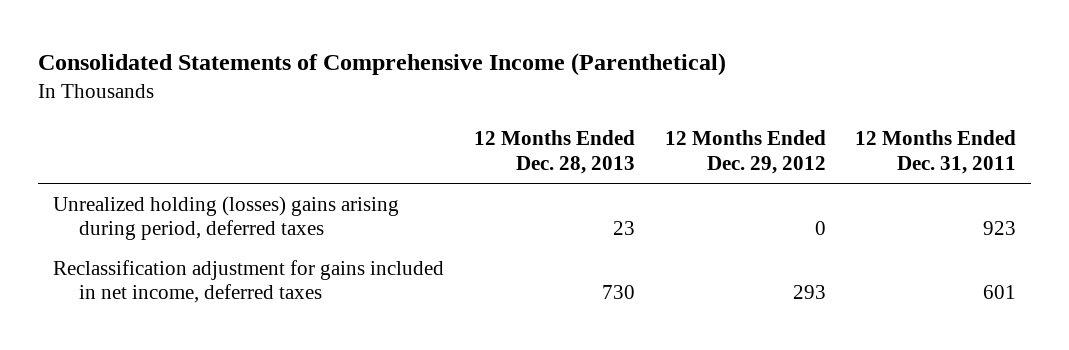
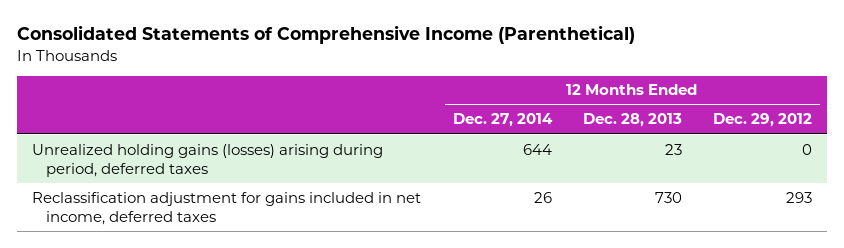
[855,130,1017,174] 12 Months Ended Dec. 31, 2011 -> none
none -> [452,113,553,128] Dec. 27, 2014
[52,195,399,241] Unrealized holding (losses) gains arising during period, deferred taxes -> [32,143,384,178] Unrealized holding gains (losses) arising during period, deferred taxes

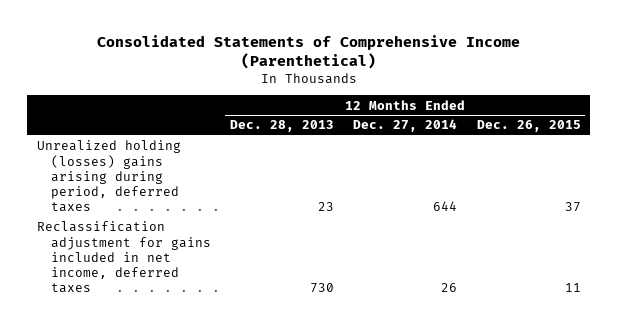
[712,113,812,128] Dec. 29, 2012 -> none
none -> [476,120,581,133] Dec. 26, 2015
[32,143,384,178] Unrealized holding gains (losses) arising during period, deferred taxes -> [36,140,181,213] Unrealized holding (losses) gains arising during period, deferred taxes

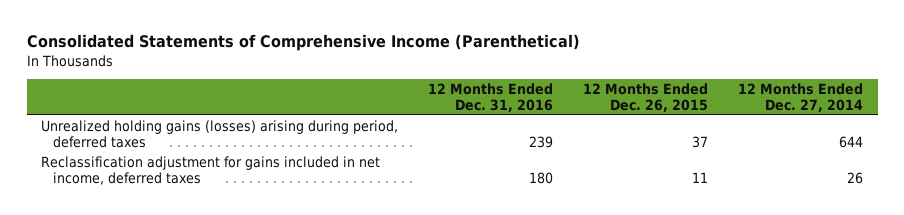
[229,120,334,133] Dec. 28, 2013 -> none
none -> [428,82,554,112] 12 Months Ended Dec. 31, 2016
[36,140,181,213] Unrealized holding (losses) gains arising during period, deferred taxes -> [41,119,399,148] Unrealized holding gains (losses) arising during period, deferred taxes

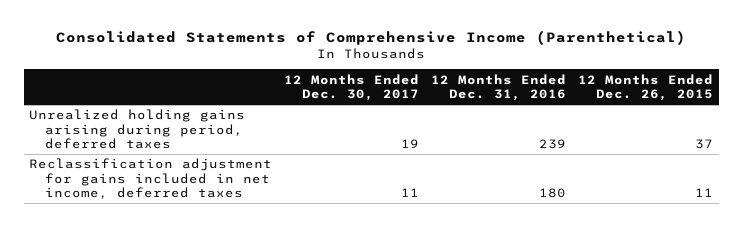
[737,82,863,112] 12 Months Ended Dec. 27, 2014 -> none
none -> [284,73,420,102] 12 Months Ended Dec. 30, 2017
[41,119,399,148] Unrealized holding gains (losses) arising during period, deferred taxes -> [29,109,246,150] Unrealized holding gains arising during period, deferred taxes

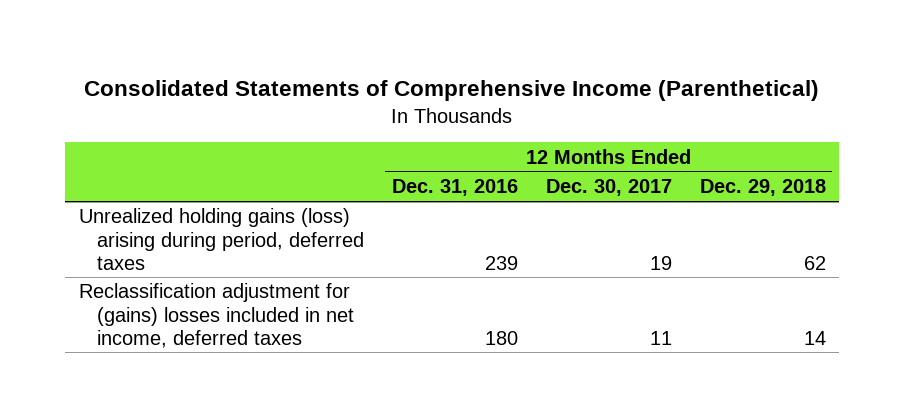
[577,73,713,102] 12 Months Ended Dec. 26, 2015 -> none
none -> [699,179,826,197] Dec. 29, 2018
[29,109,246,150] Unrealized holding gains arising during period, deferred taxes -> [79,208,365,270] Unrealized holding gains (loss) arising during period, deferred taxes
[29,158,273,200] Reclassification adjustment for gains included in net income, deferred taxes -> [79,283,355,348] Reclassification adjustment for (gains) losses included in net income, deferred taxes

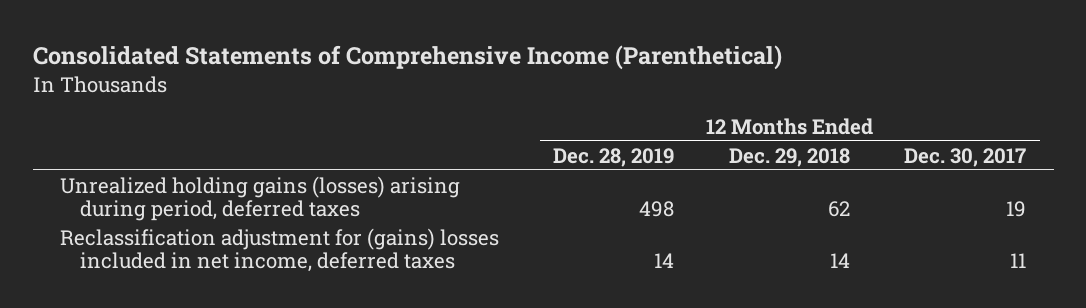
[392,179,519,197] Dec. 31, 2016 -> none
none -> [553,147,675,167] Dec. 28, 2019
[79,208,365,270] Unrealized holding gains (loss) arising during period, deferred taxes -> [60,175,461,222] Unrealized holding gains (losses) arising during period, deferred taxes

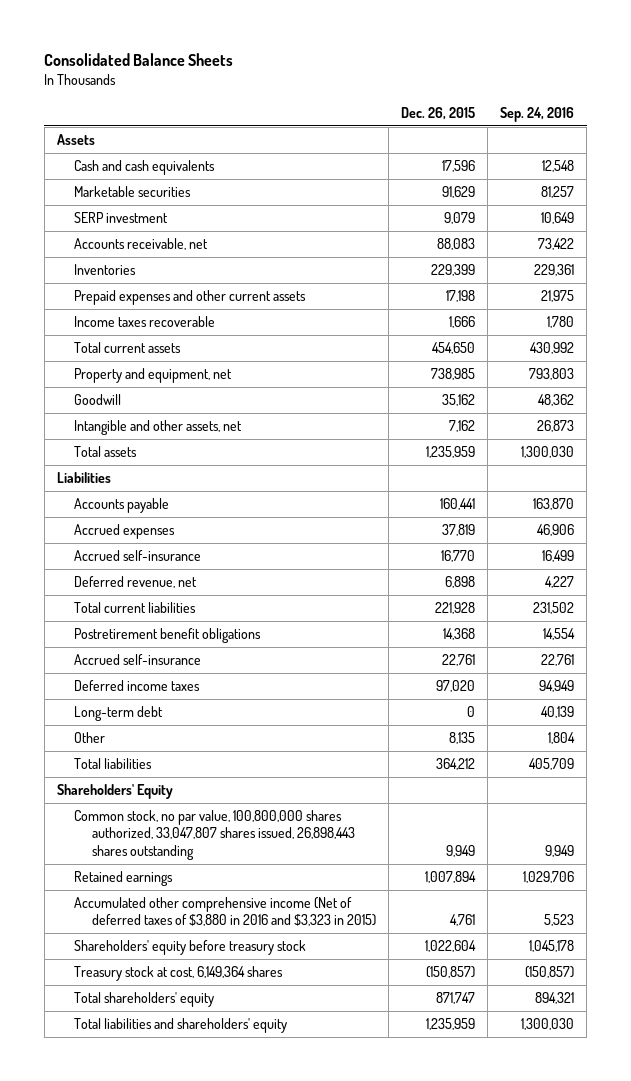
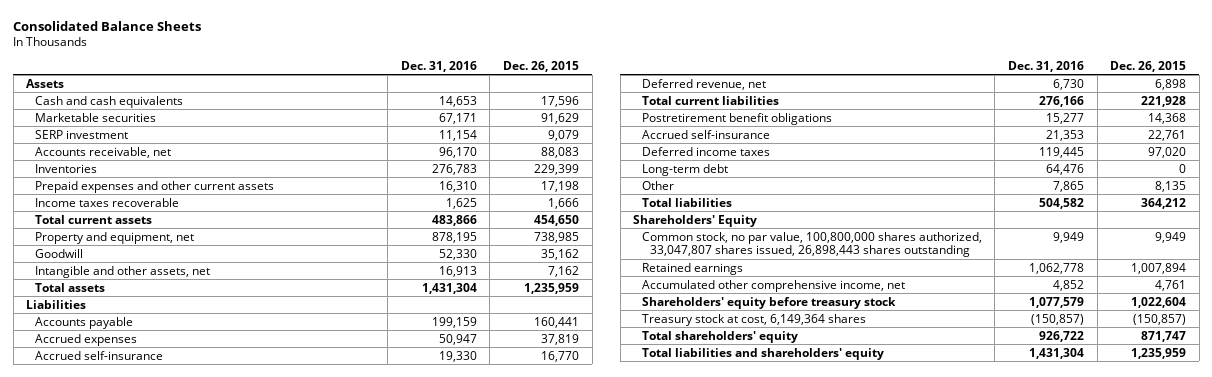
[500,106,575,122] Sep. 24, 2016 -> none
none -> [400,60,477,72] Dec. 31, 2016
[74,897,376,927] Accumulated other comprehensive income (Net of deferred taxes of $3,880 in 2016 and $3,323 in 2015) -> [641,279,905,292] Accumulated other comprehensive income, net

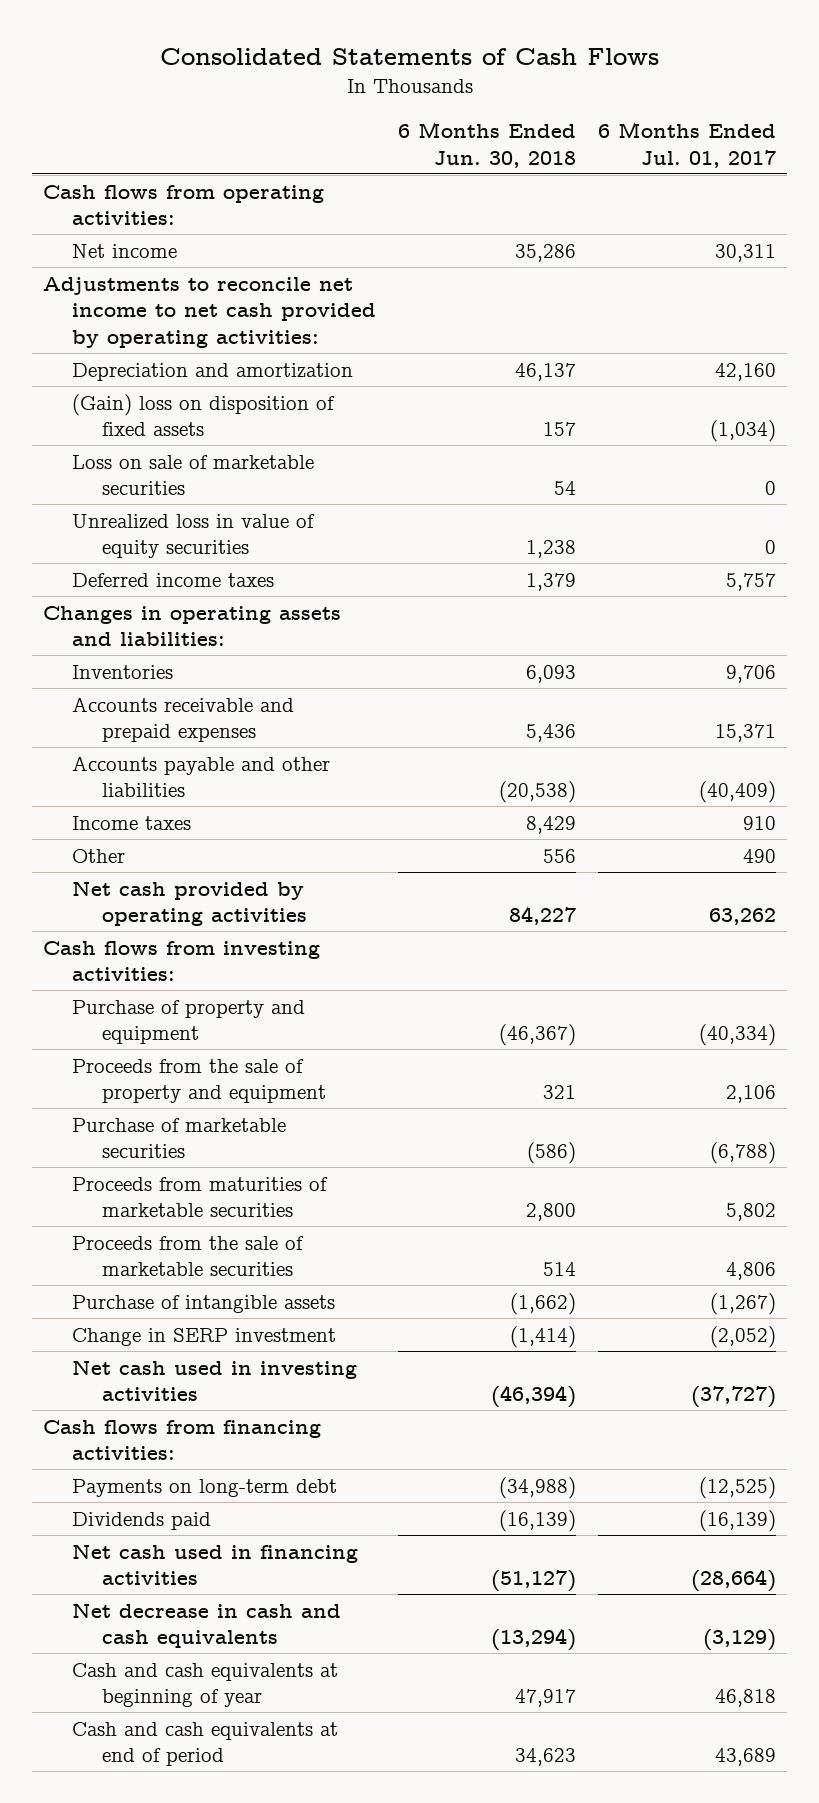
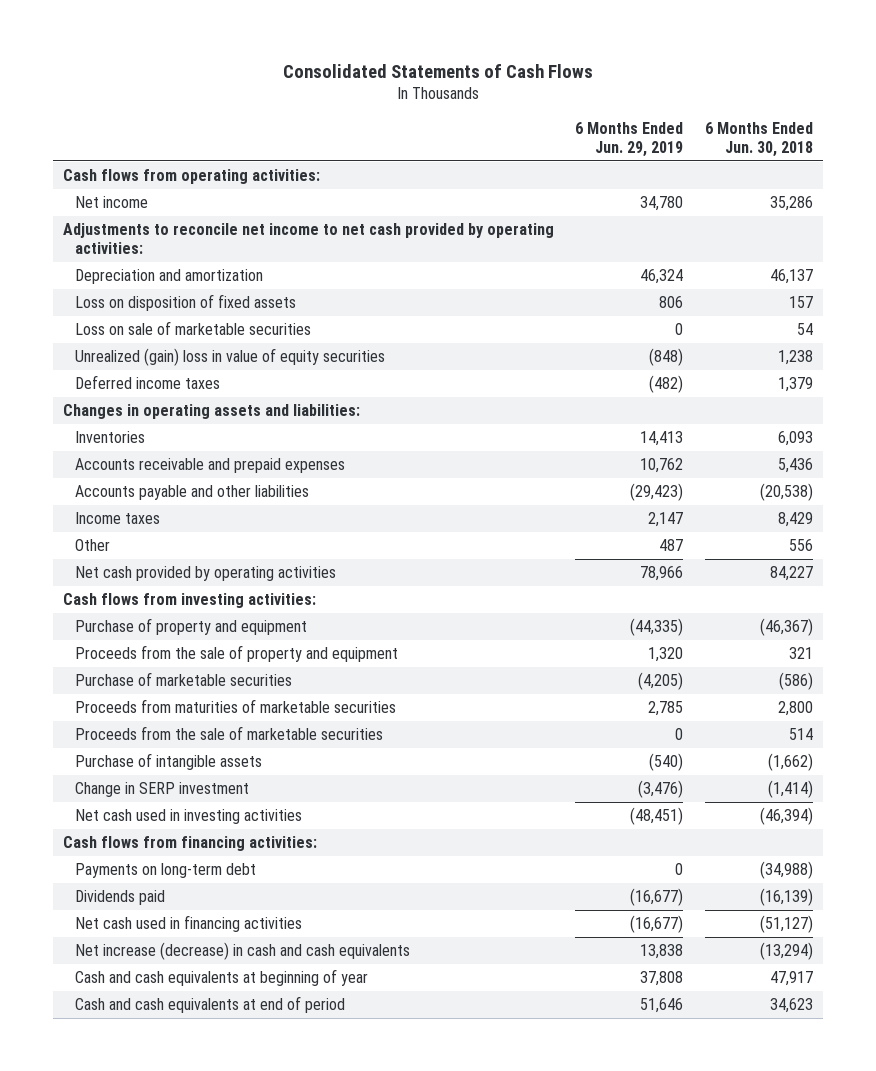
[598,122,777,168] 6 Months Ended Jul. 01, 2017 -> none
none -> [575,122,684,158] 6 Months Ended Jun. 29, 2019
[72,393,336,437] (Gain) loss on disposition of fixed assets -> [74,294,296,312] Loss on disposition of fixed assets
[72,513,316,559] Unrealized loss in value of equity securities -> [74,348,385,367] Unrealized (gain) loss in value of equity securities
[72,1602,342,1649] Net decrease in cash and cash equivalents -> [74,942,410,961] Net increase (decrease) in cash and cash equivalents

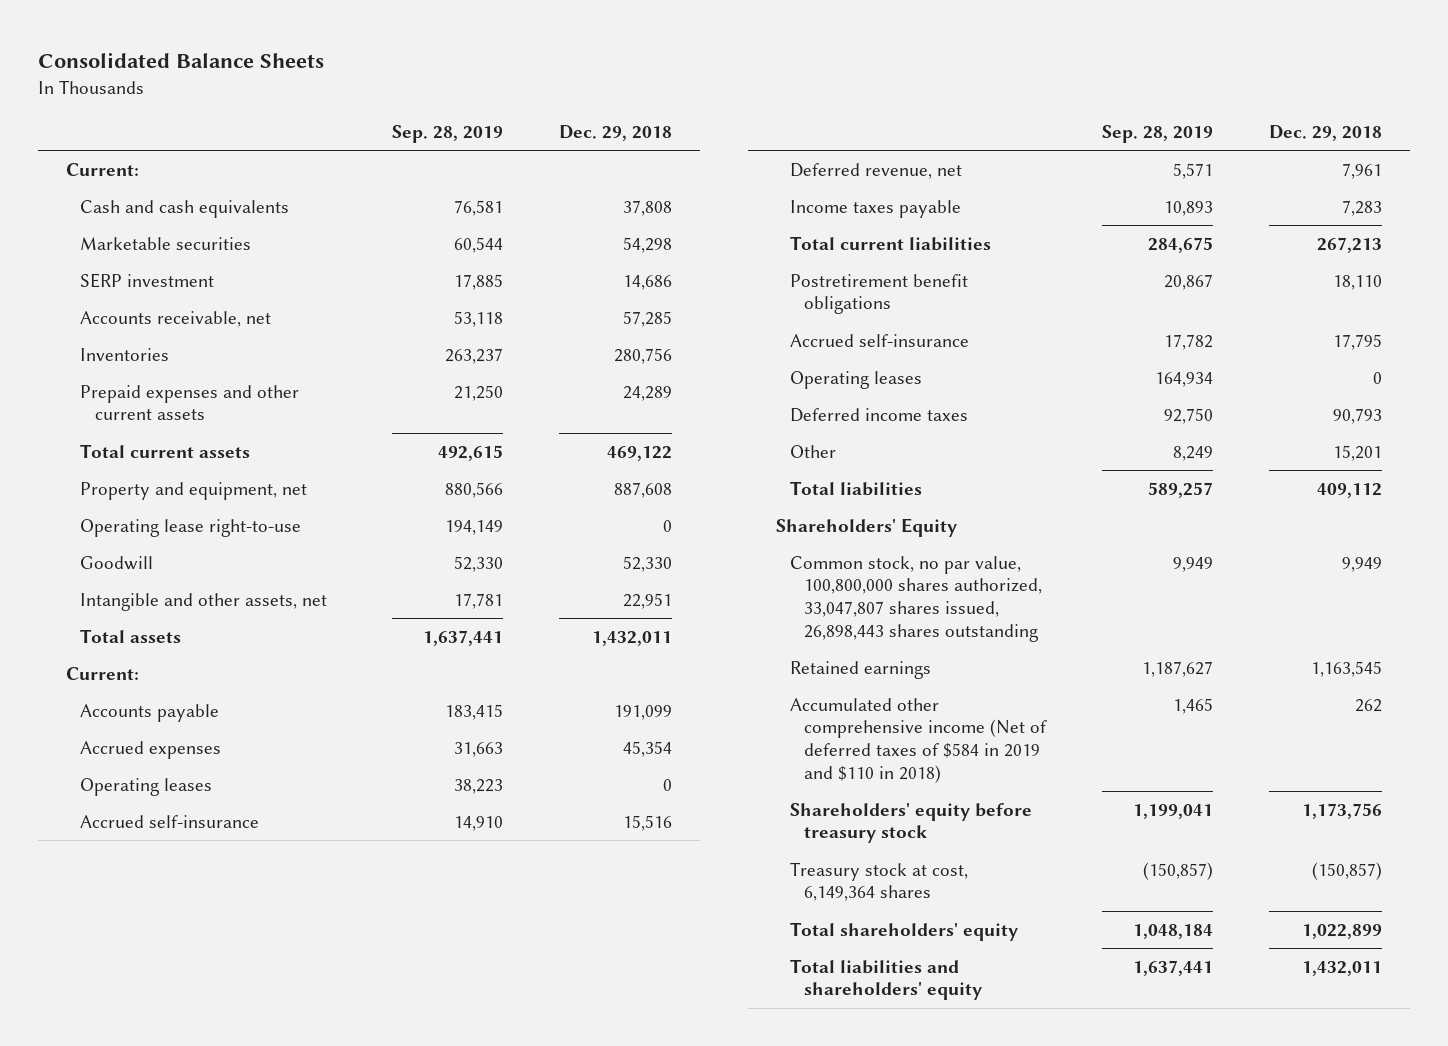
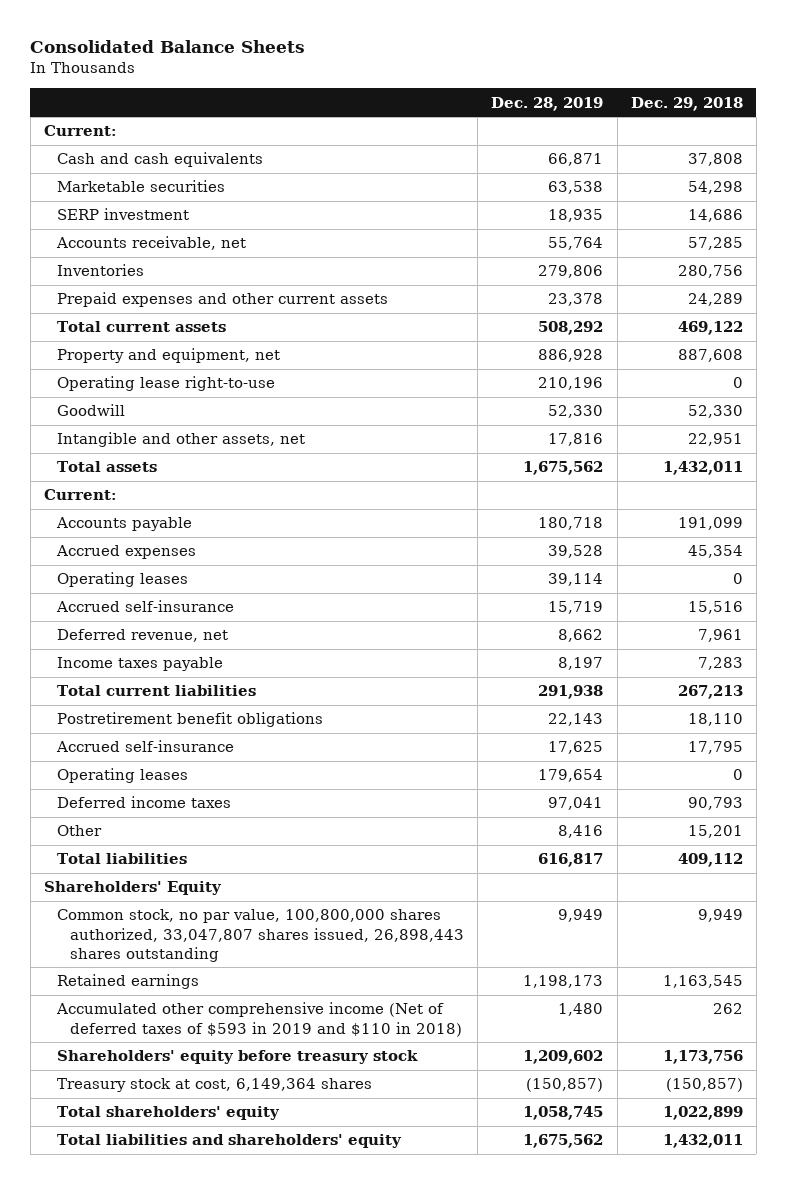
[392,124,504,143] Sep. 28, 2019 -> none
none -> [491,96,604,111] Dec. 28, 2019
[790,697,1048,783] Accumulated other comprehensive income (Net of deferred taxes of $584 in 2019 and $110 in 2018) -> [55,1002,463,1037] Accumulated other comprehensive income (Net of deferred taxes of $593 in 2019 and $110 in 2018)

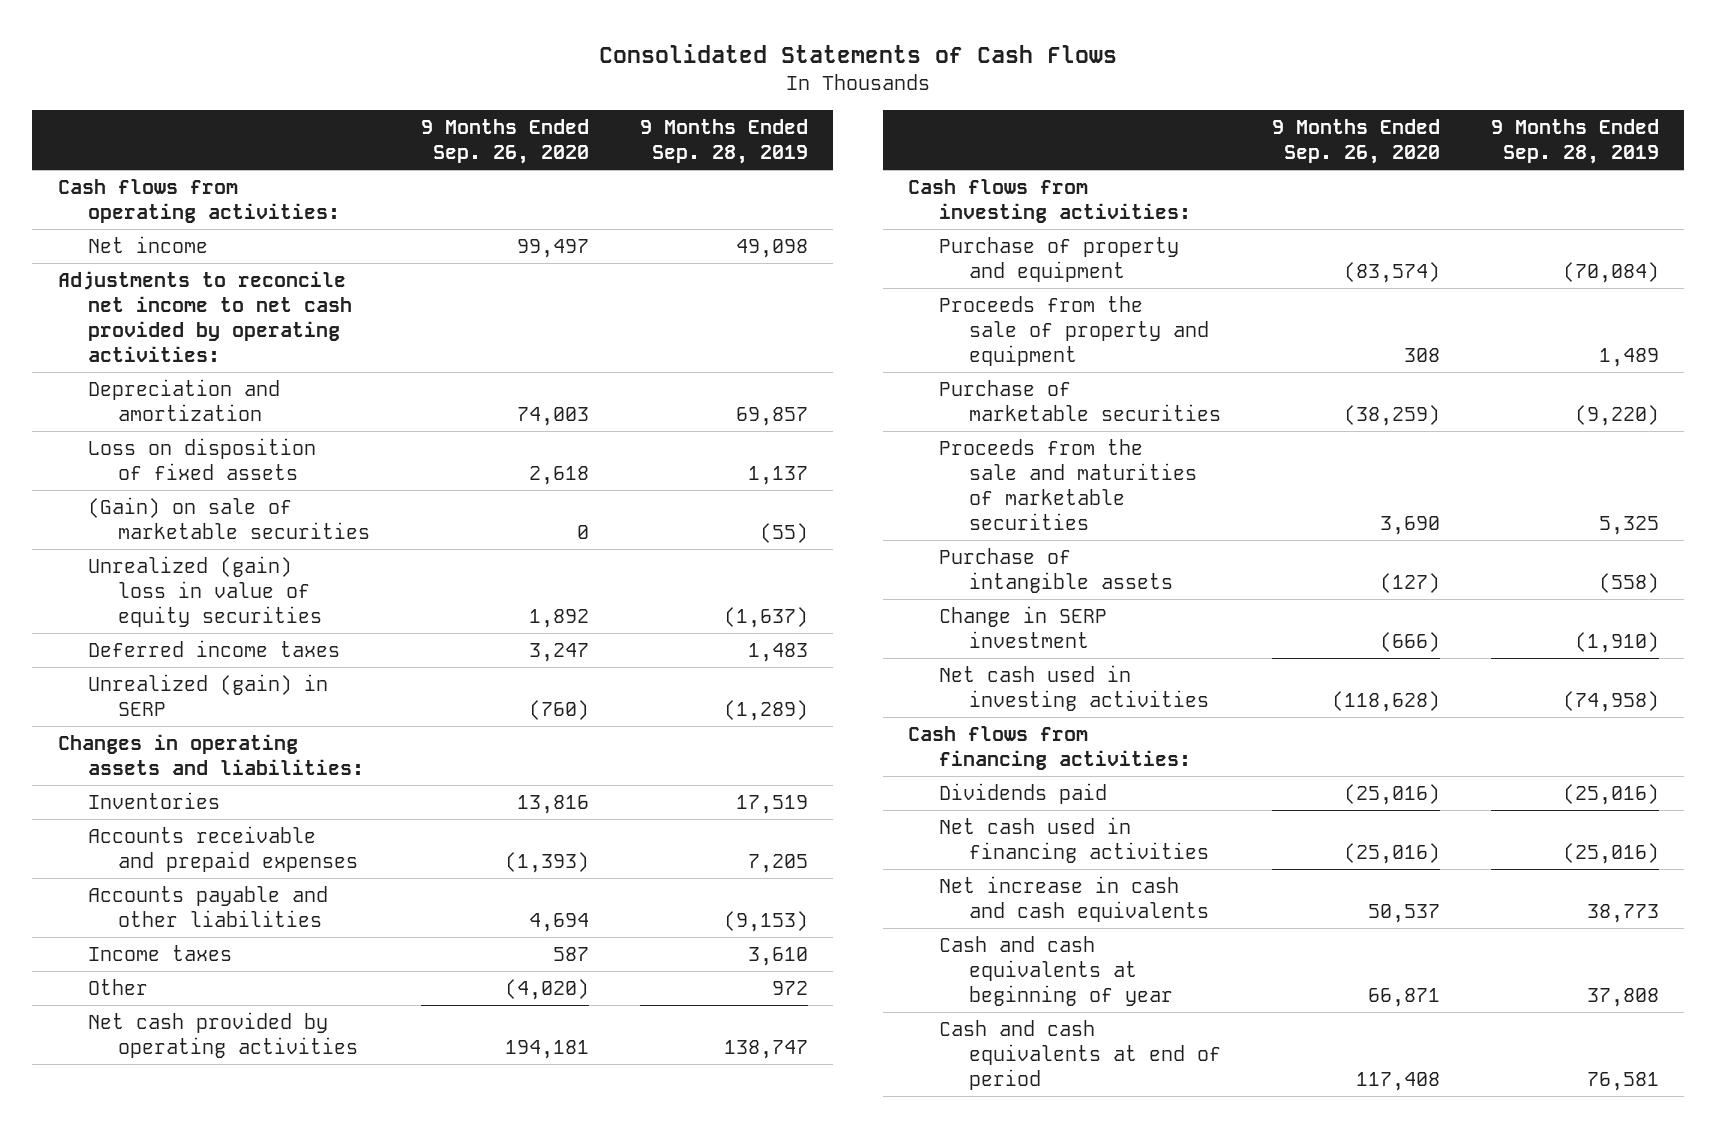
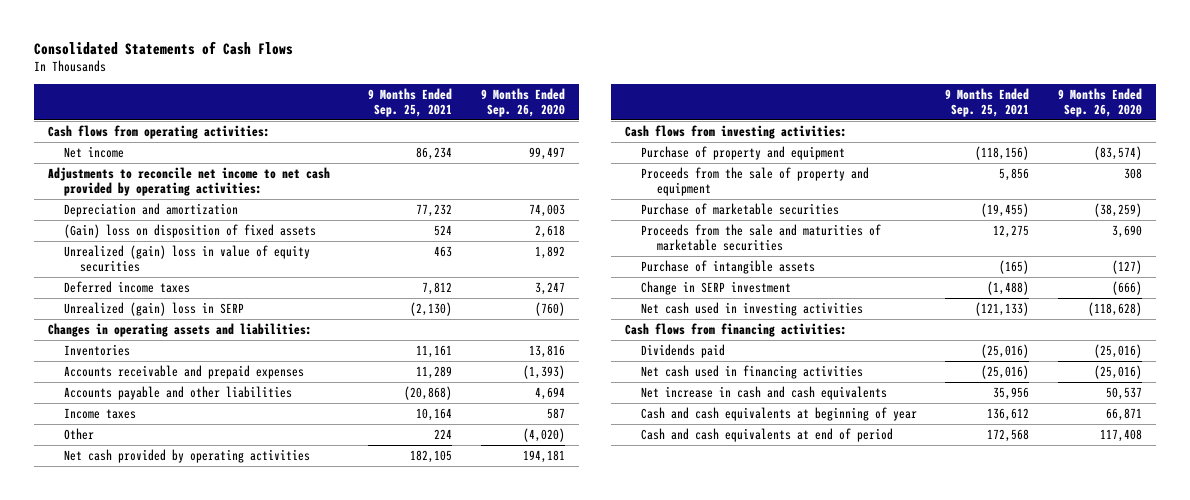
[639,119,808,165] 9 Months Ended Sep. 28, 2019 -> none
none -> [368,88,453,117] 9 Months Ended Sep. 25, 2021
[88,496,371,539] (Gain) on sale of marketable securities -> none
[88,437,317,480] Loss on disposition of fixed assets -> [64,223,317,238] (Gain) loss on disposition of fixed assets
[88,673,329,716] Unrealized (gain) in SERP -> [64,301,245,316] Unrealized (gain) loss in SERP

